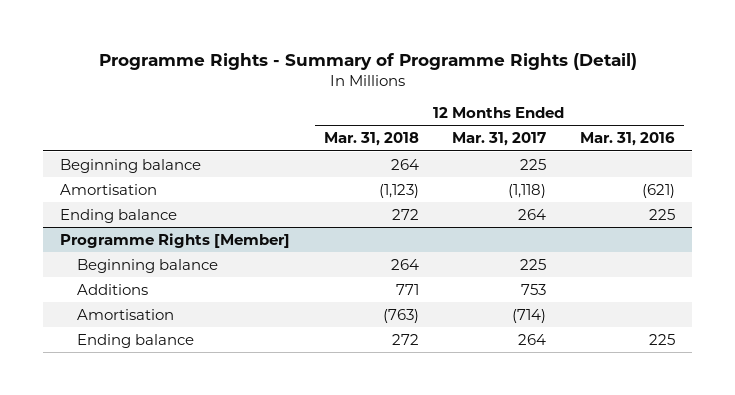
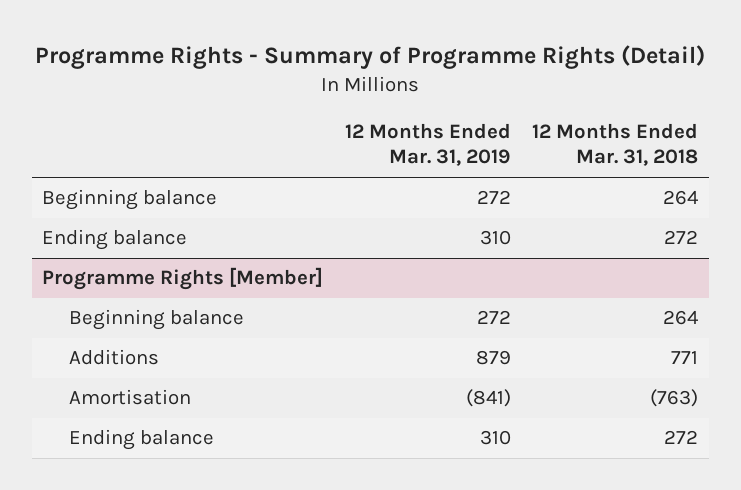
[452,132,547,147] Mar. 31, 2017 -> none
[580,132,676,147] Mar. 31, 2016 -> none
none -> [344,122,511,167] 12 Months Ended Mar. 31, 2019
[59,183,157,195] Amortisation -> none

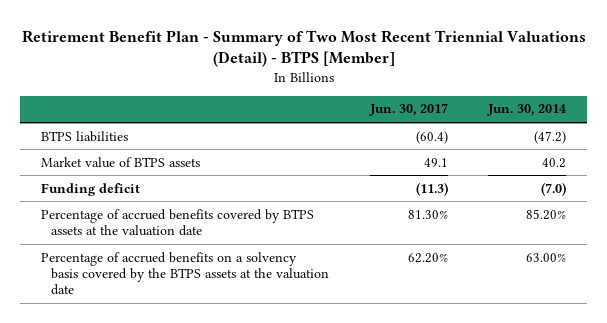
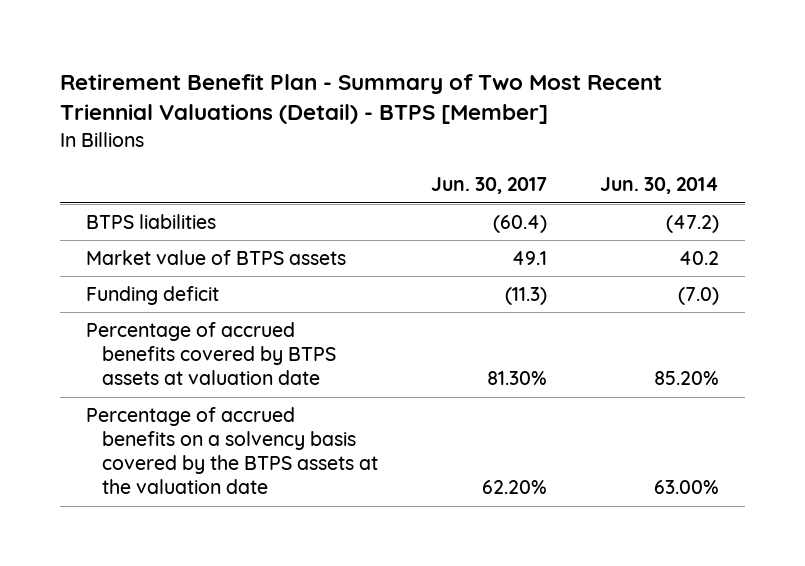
[40,208,314,236] Percentage of accrued benefits covered by BTPS assets at the valuation date -> [85,322,337,386] Percentage of accrued benefits covered by BTPS assets at valuation date

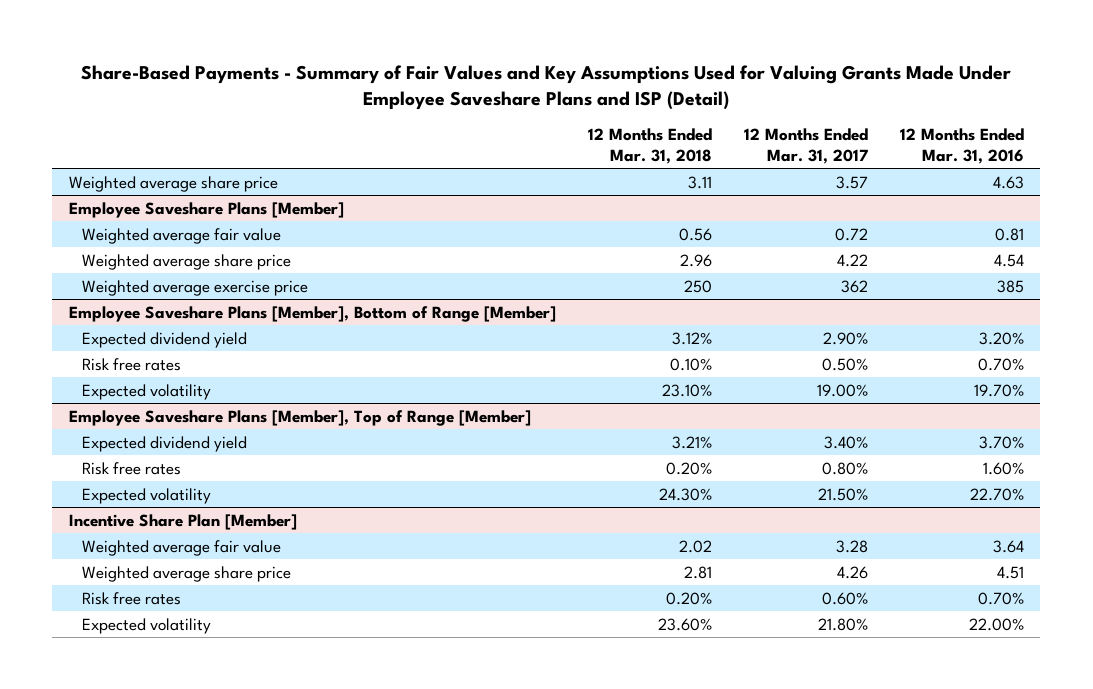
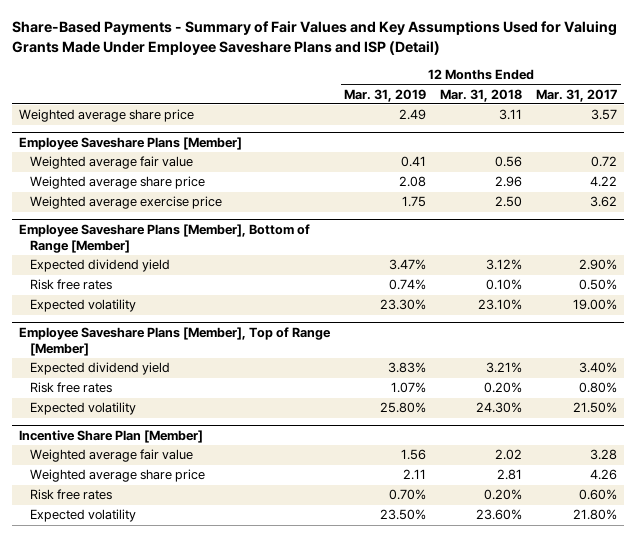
[900,128,1025,164] 12 Months Ended Mar. 31, 2016 -> none
none -> [344,88,427,102] Mar. 31, 2019
[683,279,712,293] 250 -> [495,196,523,208] 2.50
[841,279,869,293] 362 -> [590,196,618,208] 3.62

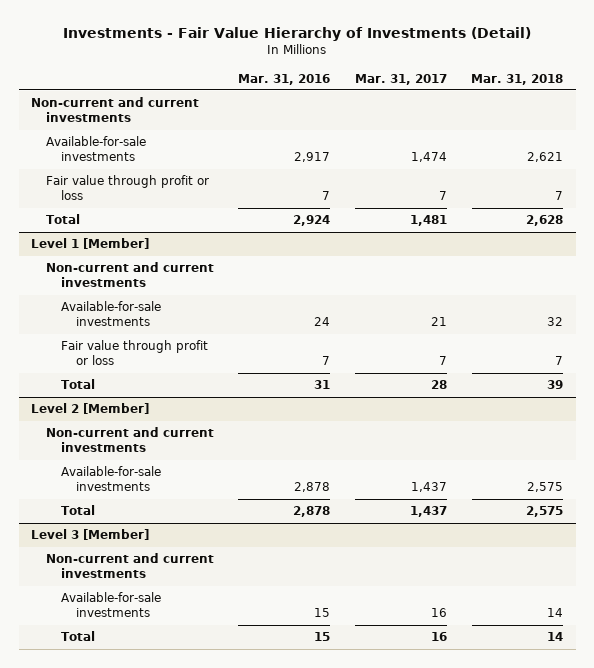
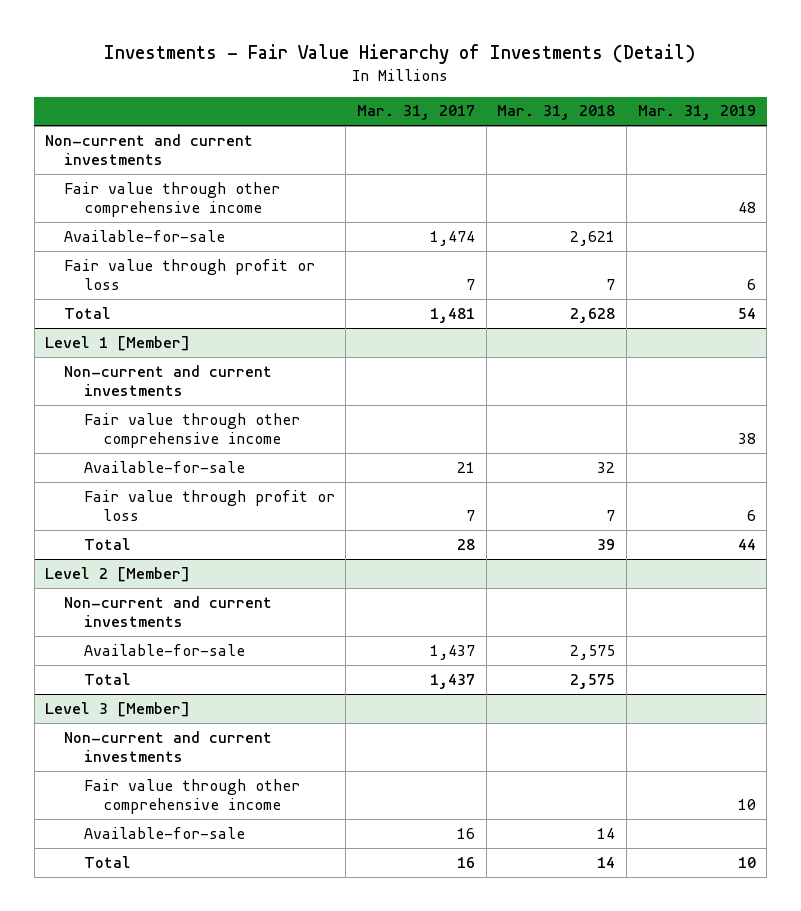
[238,73,331,85] Mar. 31, 2016 -> none
none -> [637,105,756,121] Mar. 31, 2019
none -> [64,181,281,217] Fair value through other comprehensive income
[45,136,146,162] Available-for-sale investments -> [64,229,226,242] Available-for-sale
none -> [83,412,300,448] Fair value through other comprehensive income
[60,301,161,327] Available-for-sale investments -> [83,460,245,473] Available-for-sale
[60,466,161,492] Available-for-sale investments -> [83,643,245,656] Available-for-sale
none -> [83,778,300,814] Fair value through other comprehensive income
[60,592,161,618] Available-for-sale investments -> [83,826,245,839] Available-for-sale

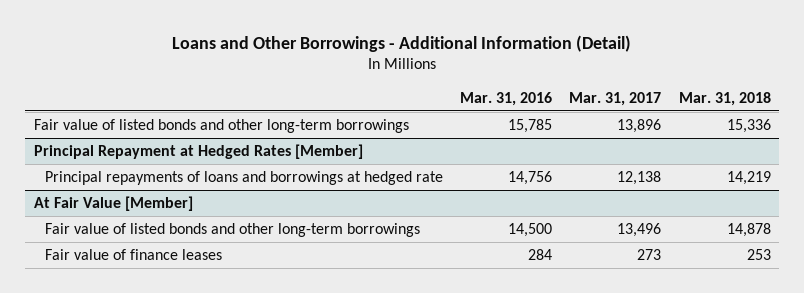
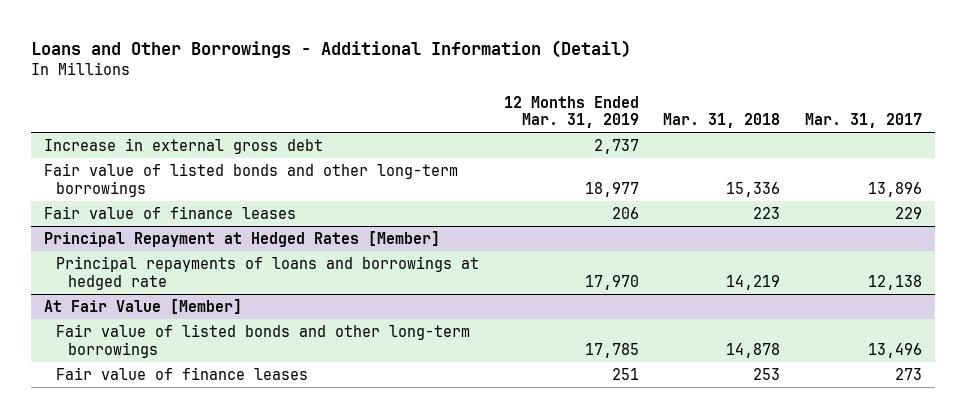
[460,91,553,106] Mar. 31, 2016 -> none
none -> [503,95,639,129] 12 Months Ended Mar. 31, 2019
none -> [43,137,323,154] Increase in external gross debt
none -> [43,205,296,219] Fair value of finance leases

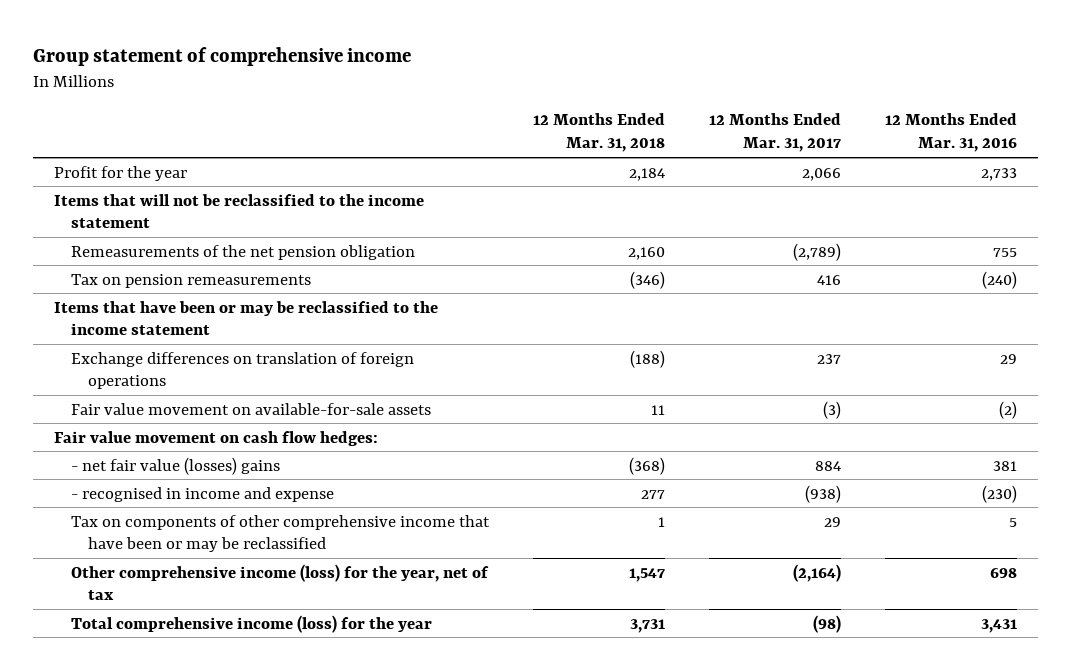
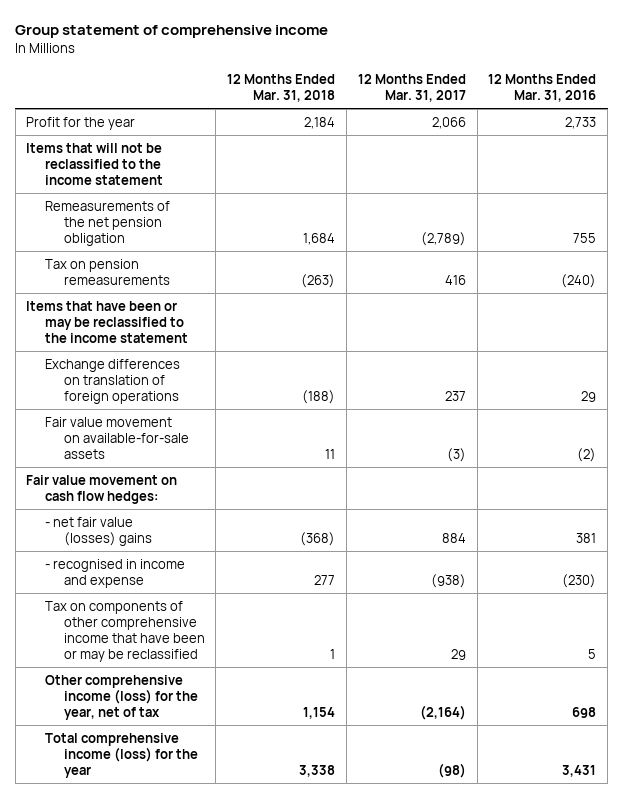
[627,246,665,260] 2,160 -> [303,232,336,245] 1,684
[629,270,665,289] (346) -> [301,273,336,288] (263)
[628,567,665,582] 1,547 -> [303,706,336,719] 1,154
[629,618,665,633] 3,731 -> [299,764,336,777] 3,338

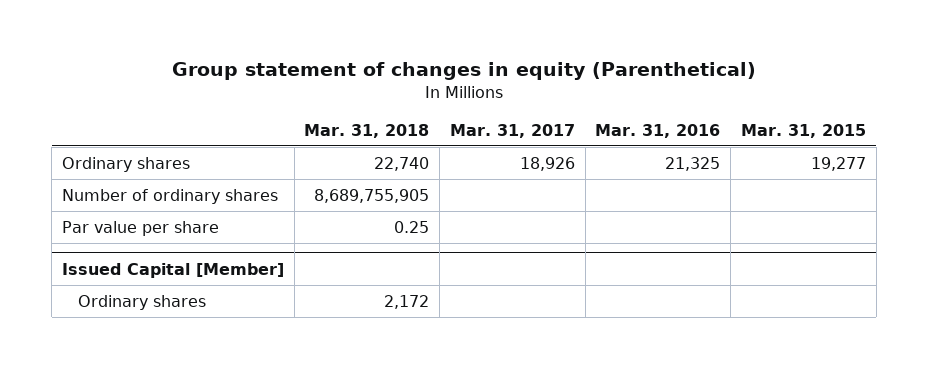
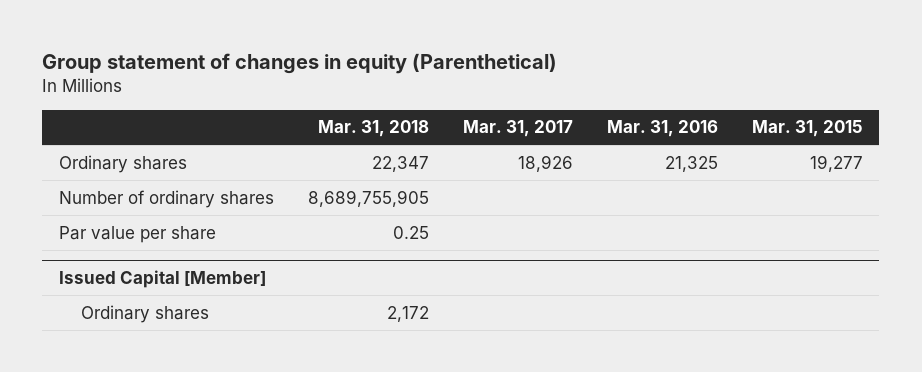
[374,156,430,171] 22,740 -> [372,155,430,172] 22,347

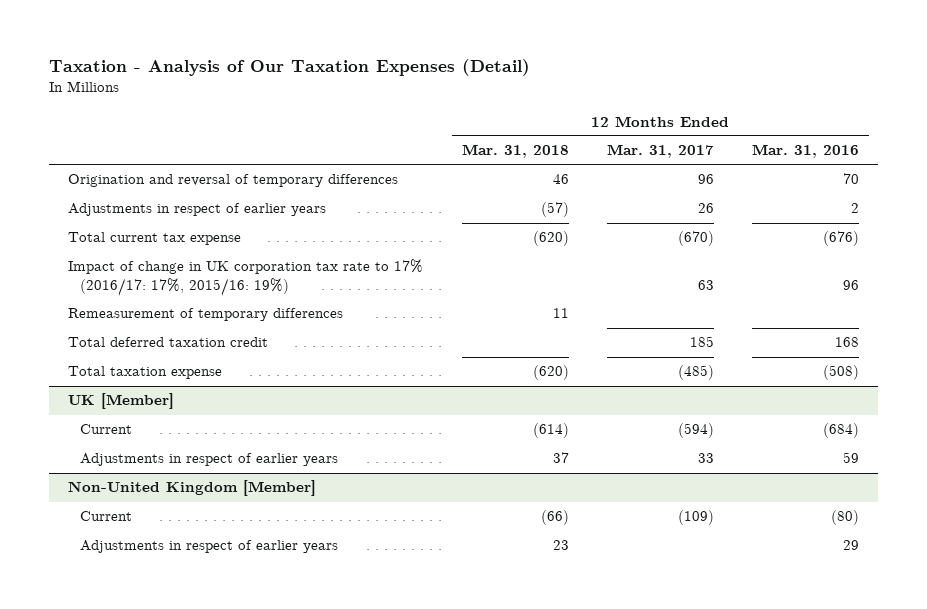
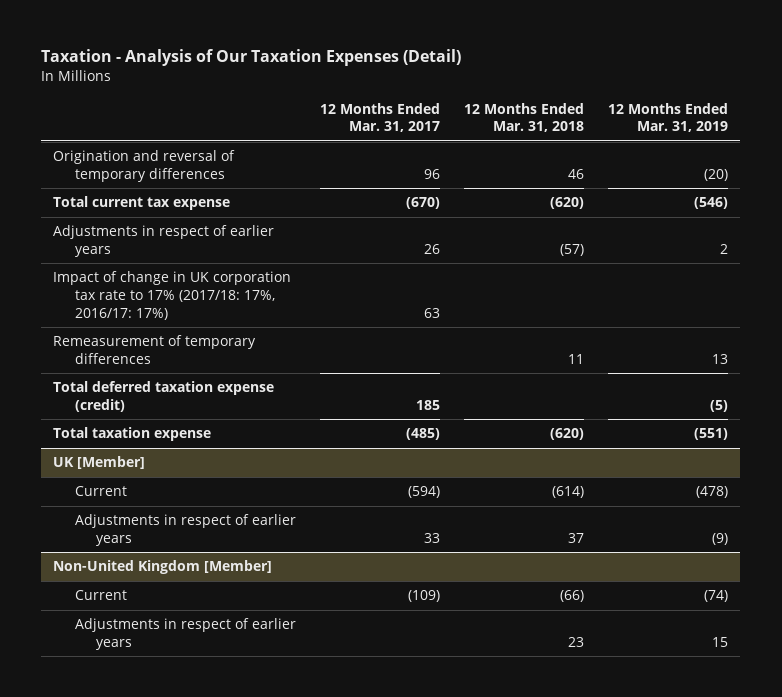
[752,144,860,159] Mar. 31, 2016 -> none
none -> [608,102,729,133] 12 Months Ended Mar. 31, 2019
[68,203,327,217] Adjustments in respect of earlier years -> [53,225,275,257] Adjustments in respect of earlier years
[68,259,424,296] Impact of change in UK corporation tax rate to 17% (2016/17: 17%, 2015/16: 19%) -> [53,271,292,320] Impact of change in UK corporation tax rate to 17% (2017/18: 17%, 2016/17: 17%)
[68,337,269,348] Total deferred taxation credit -> [53,381,275,412] Total deferred taxation expense (credit)

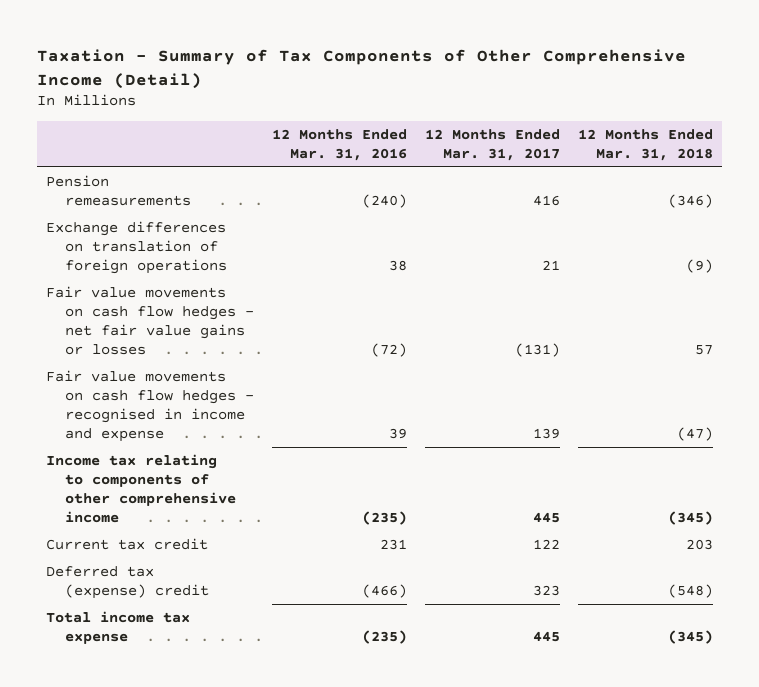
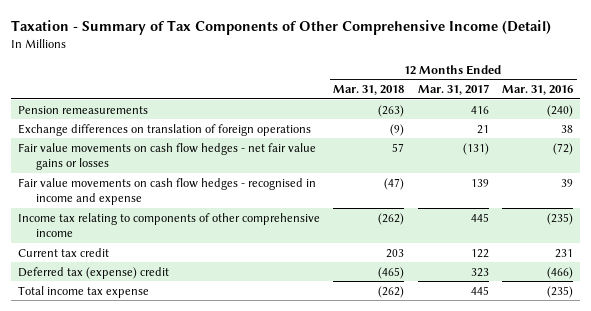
[668,193,714,208] (346) -> [378,104,405,117] (263)
[668,510,714,525] (345) -> [378,212,405,225] (262)
[668,583,714,598] (548) -> [378,266,405,279] (465)
[668,629,714,644] (345) -> [378,285,405,298] (262)

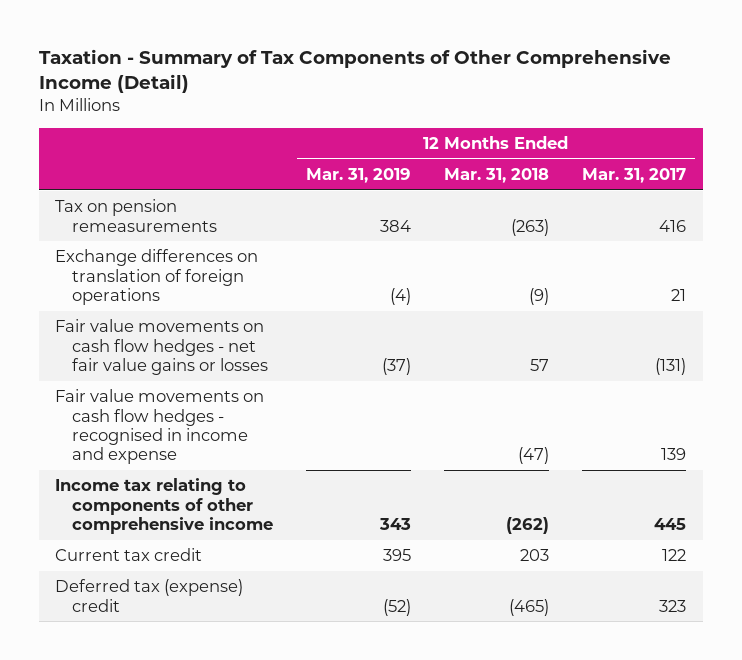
[502,85,574,96] Mar. 31, 2016 -> none
none -> [305,167,411,183] Mar. 31, 2019
[17,105,148,114] Pension remeasurements -> [55,199,217,232] Tax on pension remeasurements
[17,285,149,298] Total income tax expense -> none

